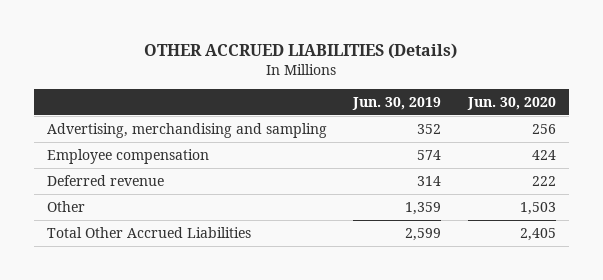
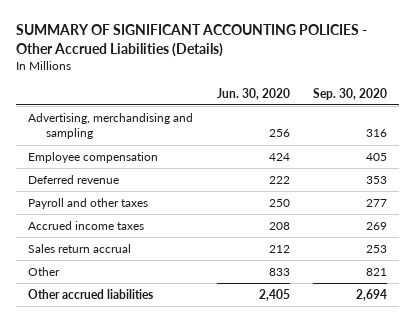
[144,43,458,60] OTHER ACCRUED LIABILITIES (Details) -> [16,24,368,57] SUMMARY OF SIGNIFICANT ACCOUNTING POLICIES - Other Accrued Liabilities (Details)
[352,97,442,111] Jun. 30, 2019 -> none
none -> [313,87,388,100] Sep. 30, 2020
none -> [28,197,149,209] Payroll and other taxes
none -> [28,220,145,230] Accrued income taxes
none -> [28,243,132,253] Sales return accrual
[519,201,556,215] 1,503 -> [268,267,290,276] 833
[47,226,252,238] Total Other Accrued Liabilities -> [28,288,154,299] Other accrued liabilities

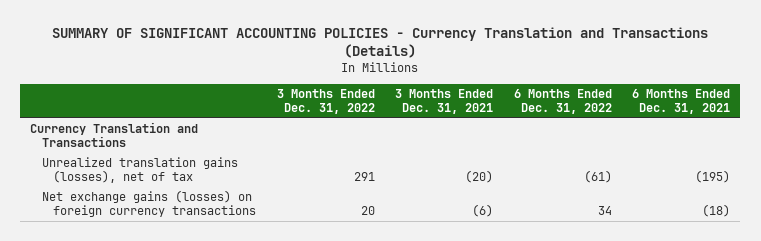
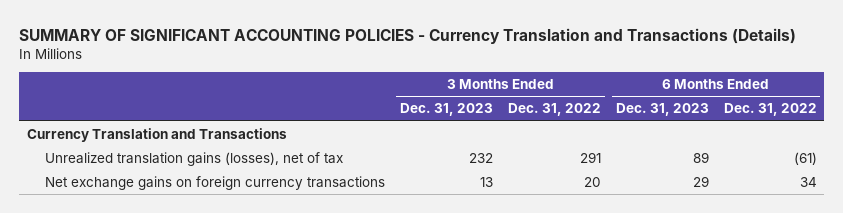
[395,89,494,115] 3 Months Ended Dec. 31, 2021 -> none
[632,89,731,115] 6 Months Ended Dec. 31, 2021 -> none
none -> [400,103,494,117] Dec. 31, 2023
none -> [615,103,709,117] Dec. 31, 2023
[41,190,257,218] Net exchange gains (losses) on foreign currency transactions -> [45,175,386,190] Net exchange gains on foreign currency transactions

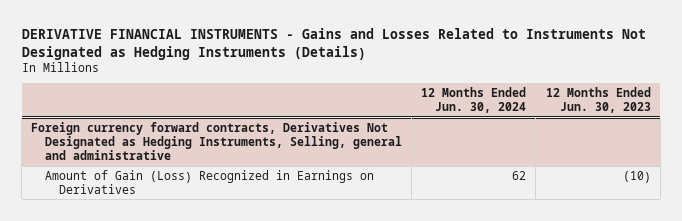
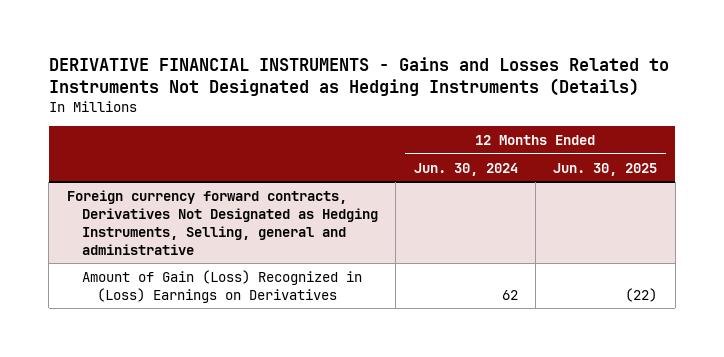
[545,86,651,114] 12 Months Ended Jun. 30, 2023 -> none
none -> [553,162,658,176] Jun. 30, 2025
[45,169,375,194] Amount of Gain (Loss) Recognized in Earnings on Derivatives -> [81,269,362,303] Amount of Gain (Loss) Recognized in (Loss) Earnings on Derivatives

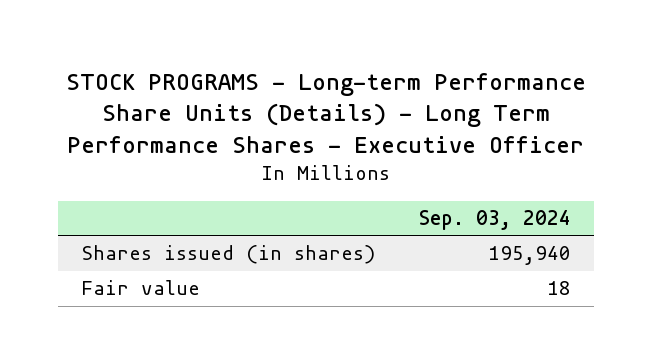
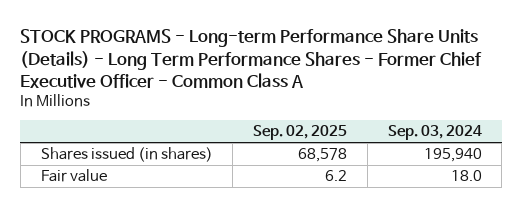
[66,72,587,153] STOCK PROGRAMS - Long-term Performance Share Units (Details) - Long Term Performance Shares - Executive Officer -> [20,29,483,88] STOCK PROGRAMS - Long-term Performance Share Units (Details) - Long Term Performance Shares - Former Chief Executive Officer - Common Class A
none -> [253,125,348,141] Sep. 02, 2025
[547,281,572,296] 18 -> [450,170,482,182] 18.0

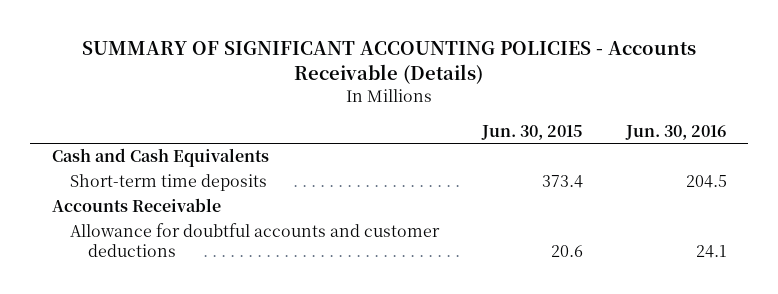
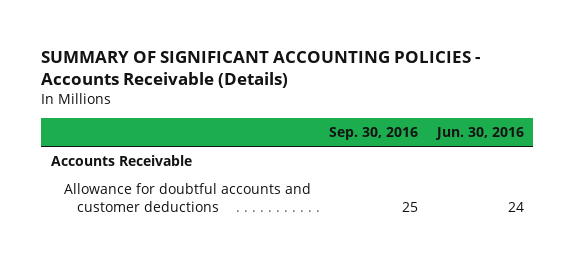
[480,124,583,140] Jun. 30, 2015 -> none
none -> [329,127,419,141] Sep. 30, 2016
[51,148,269,168] Cash and Cash Equivalents -> none
[69,174,267,192] Short-term time deposits -> none
[695,245,727,259] 24.1 -> [507,201,524,212] 24

